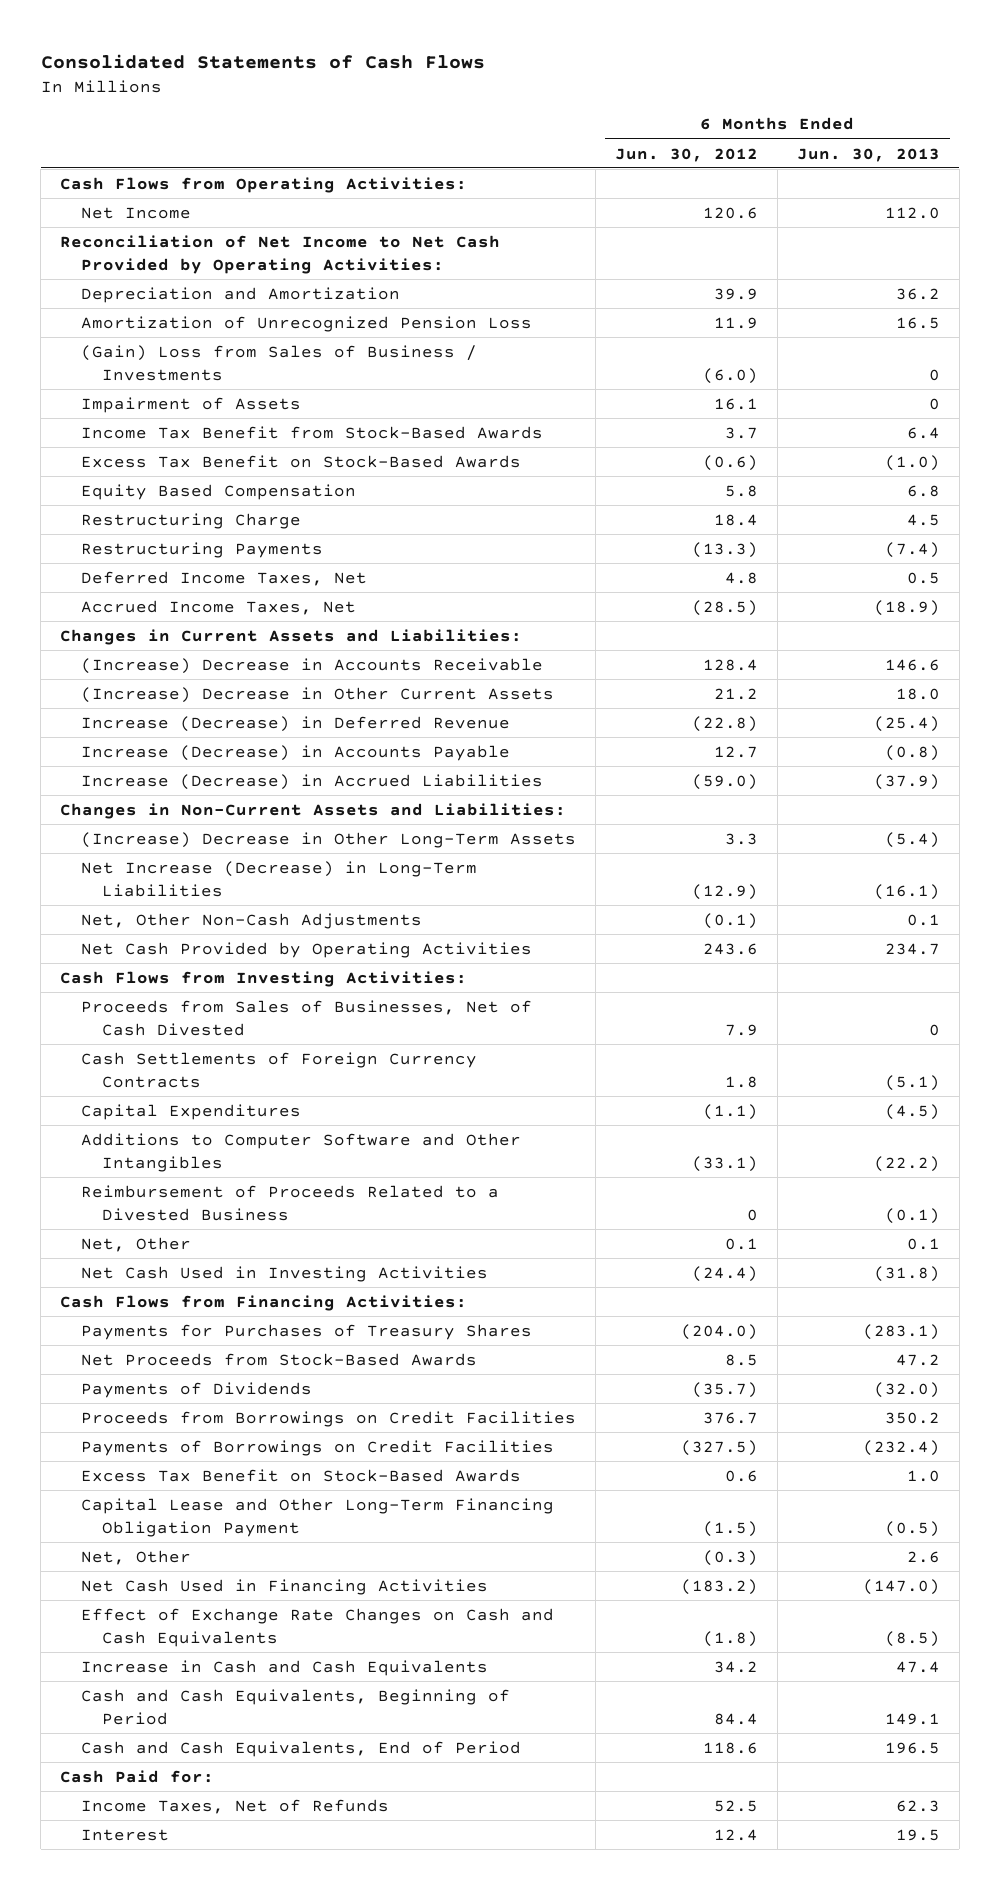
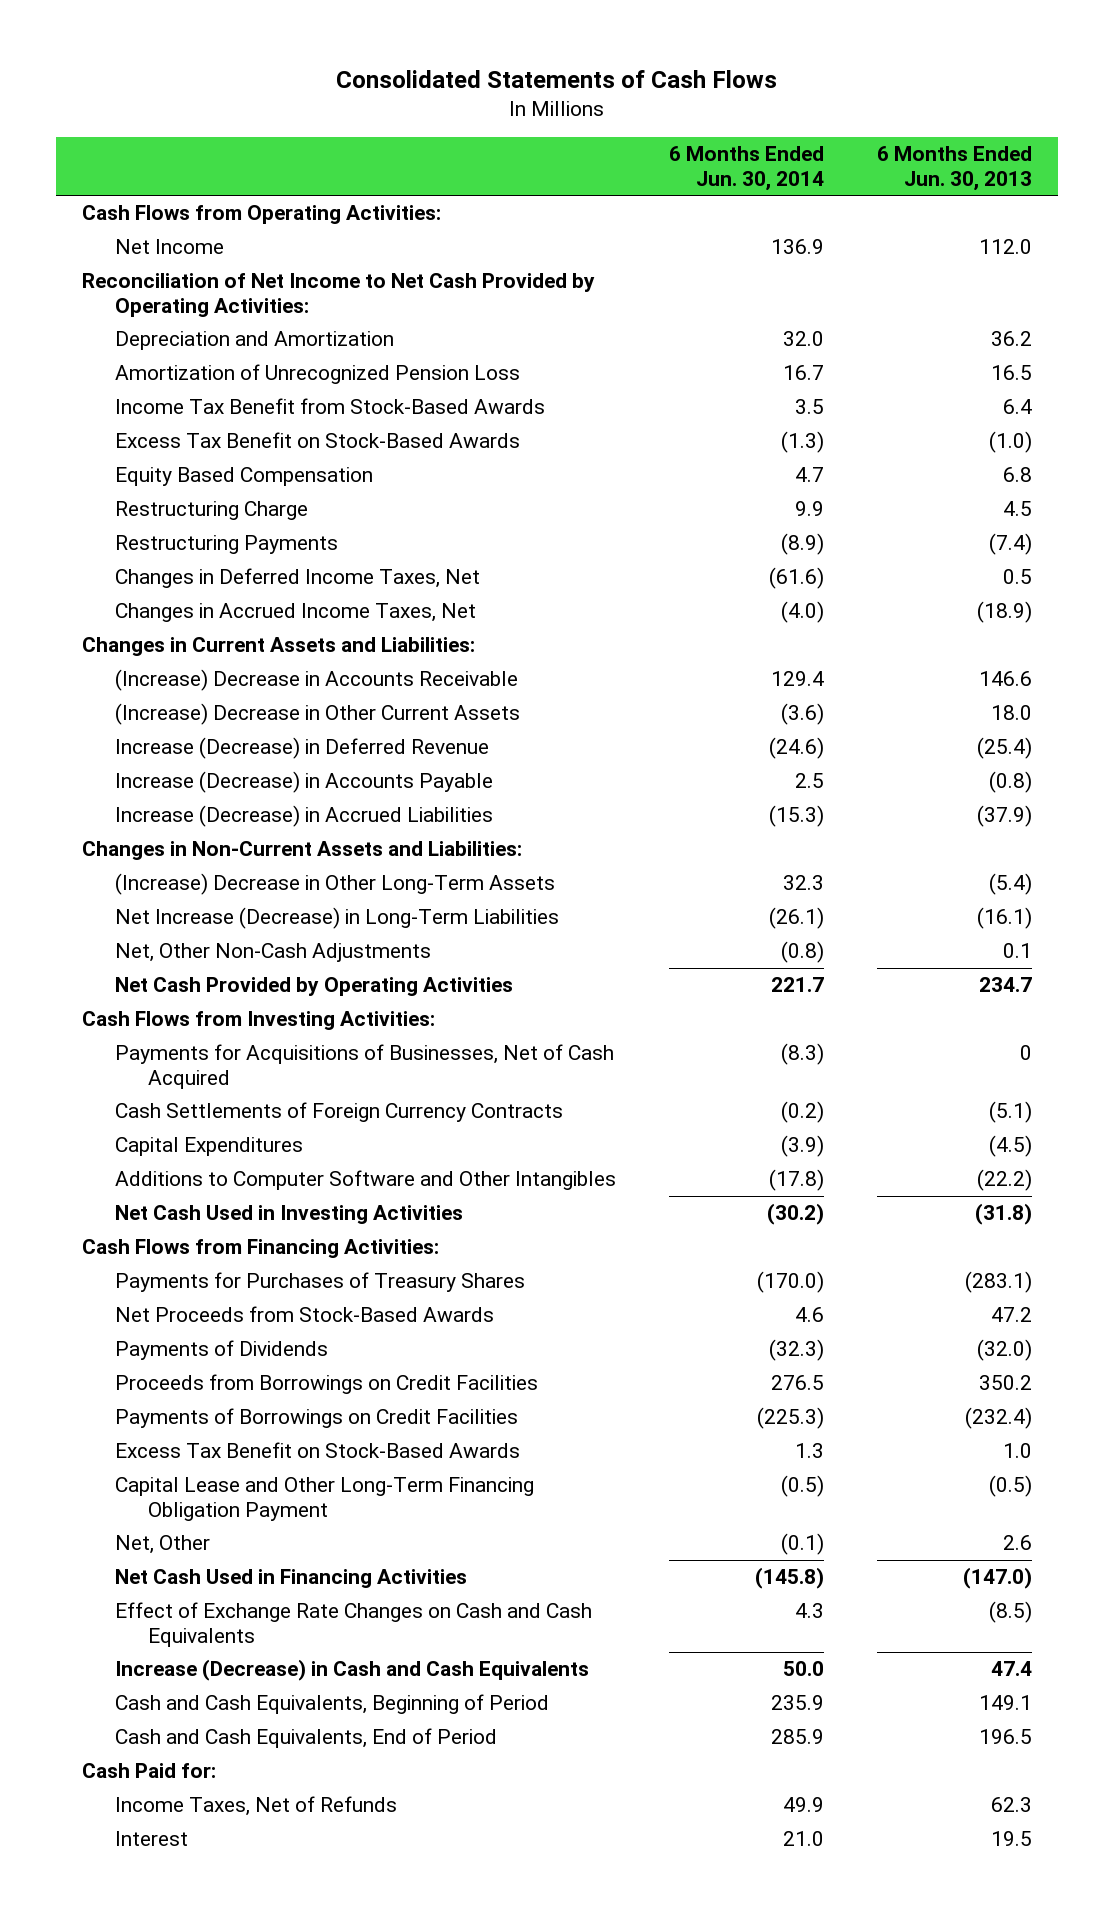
[614,147,758,162] Jun. 30, 2012 -> none
none -> [669,146,825,192] 6 Months Ended Jun. 30, 2014
[81,344,478,381] (Gain) Loss from Sales of Business / Investments -> none
[81,396,302,413] Impairment of Assets -> none
[81,570,368,586] Deferred Income Taxes, Net -> [115,568,481,589] Changes in Deferred Income Taxes, Net
[81,599,357,615] Accrued Income Taxes, Net -> [115,603,477,623] Changes in Accrued Income Taxes, Net
[81,999,533,1036] Proceeds from Sales of Businesses, Net of Cash Divested -> none
none -> [115,1044,615,1089] Payments for Acquisitions of Businesses, Net of Cash Acquired
[81,1184,500,1221] Reimbursement of Proceeds Related to a Divested Business -> none
[81,1236,192,1252] Net, Other -> none
[81,1659,489,1676] Increase in Cash and Cash Equivalents -> [115,1659,590,1682] Increase (Decrease) in Cash and Cash Equivalents

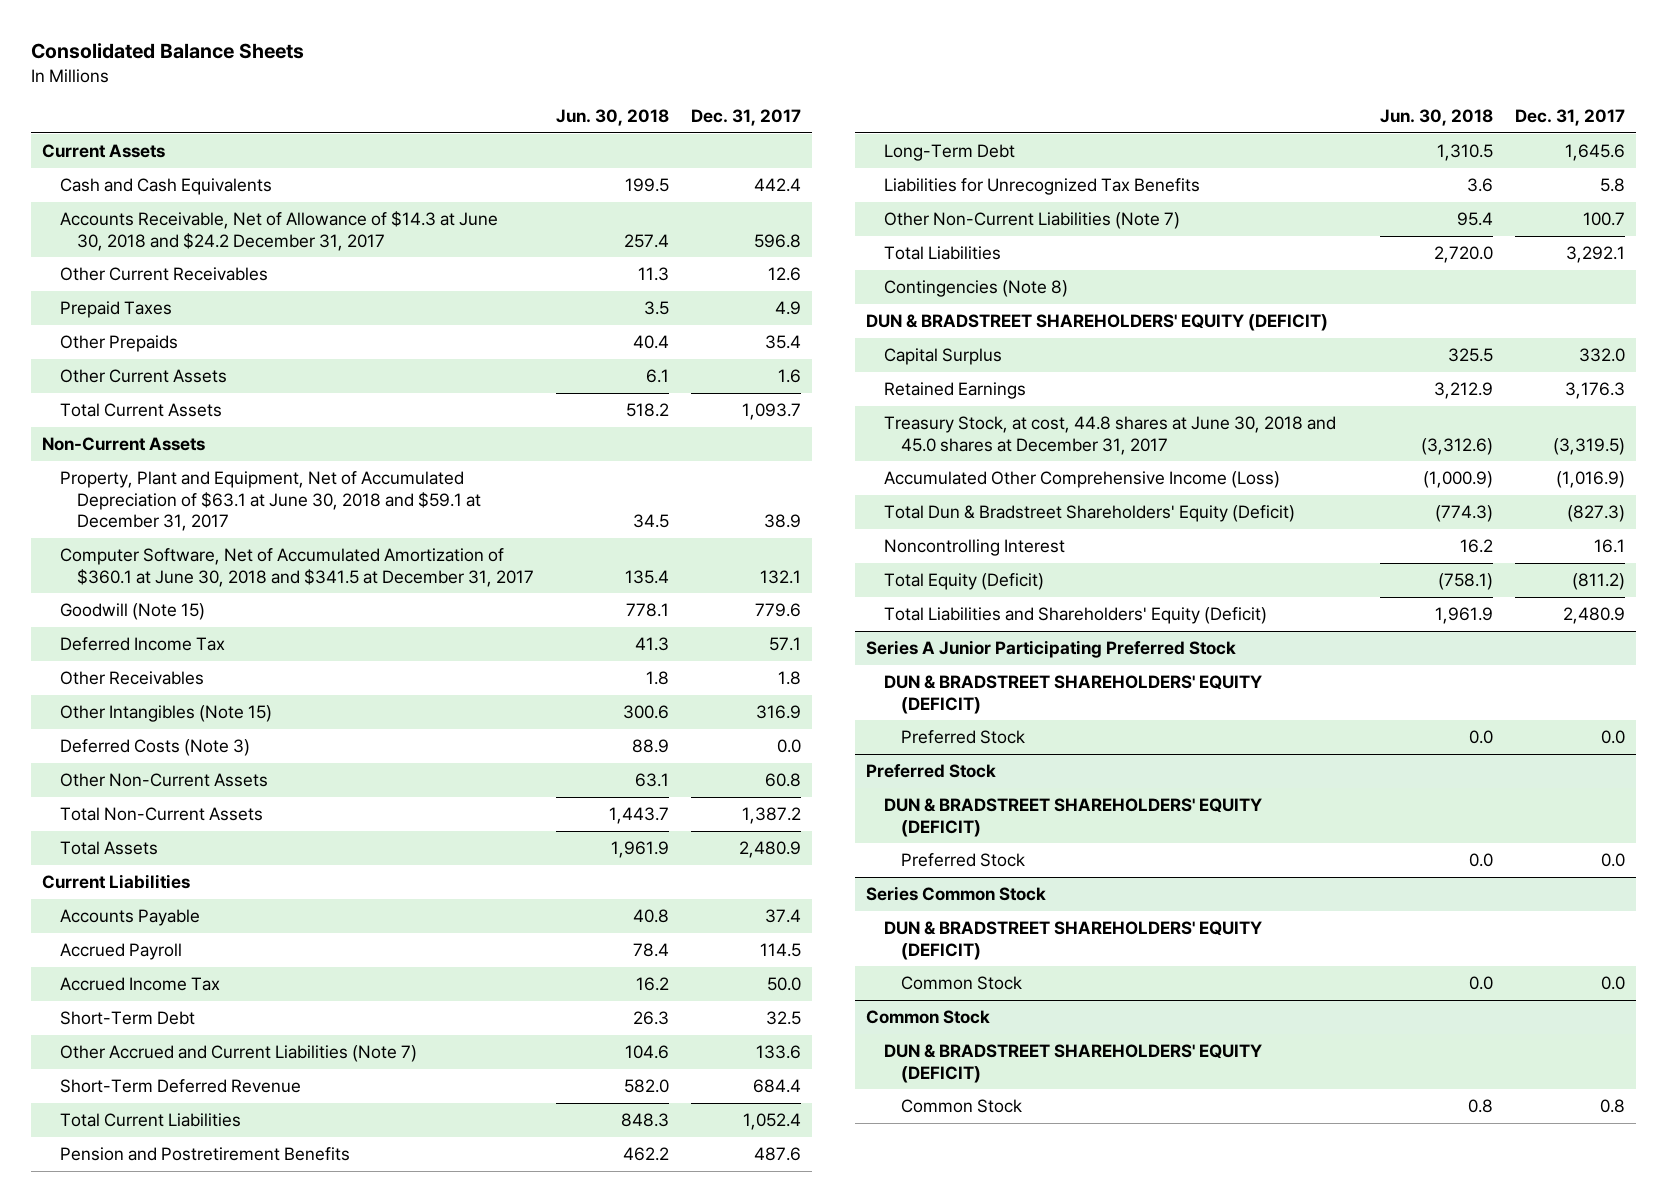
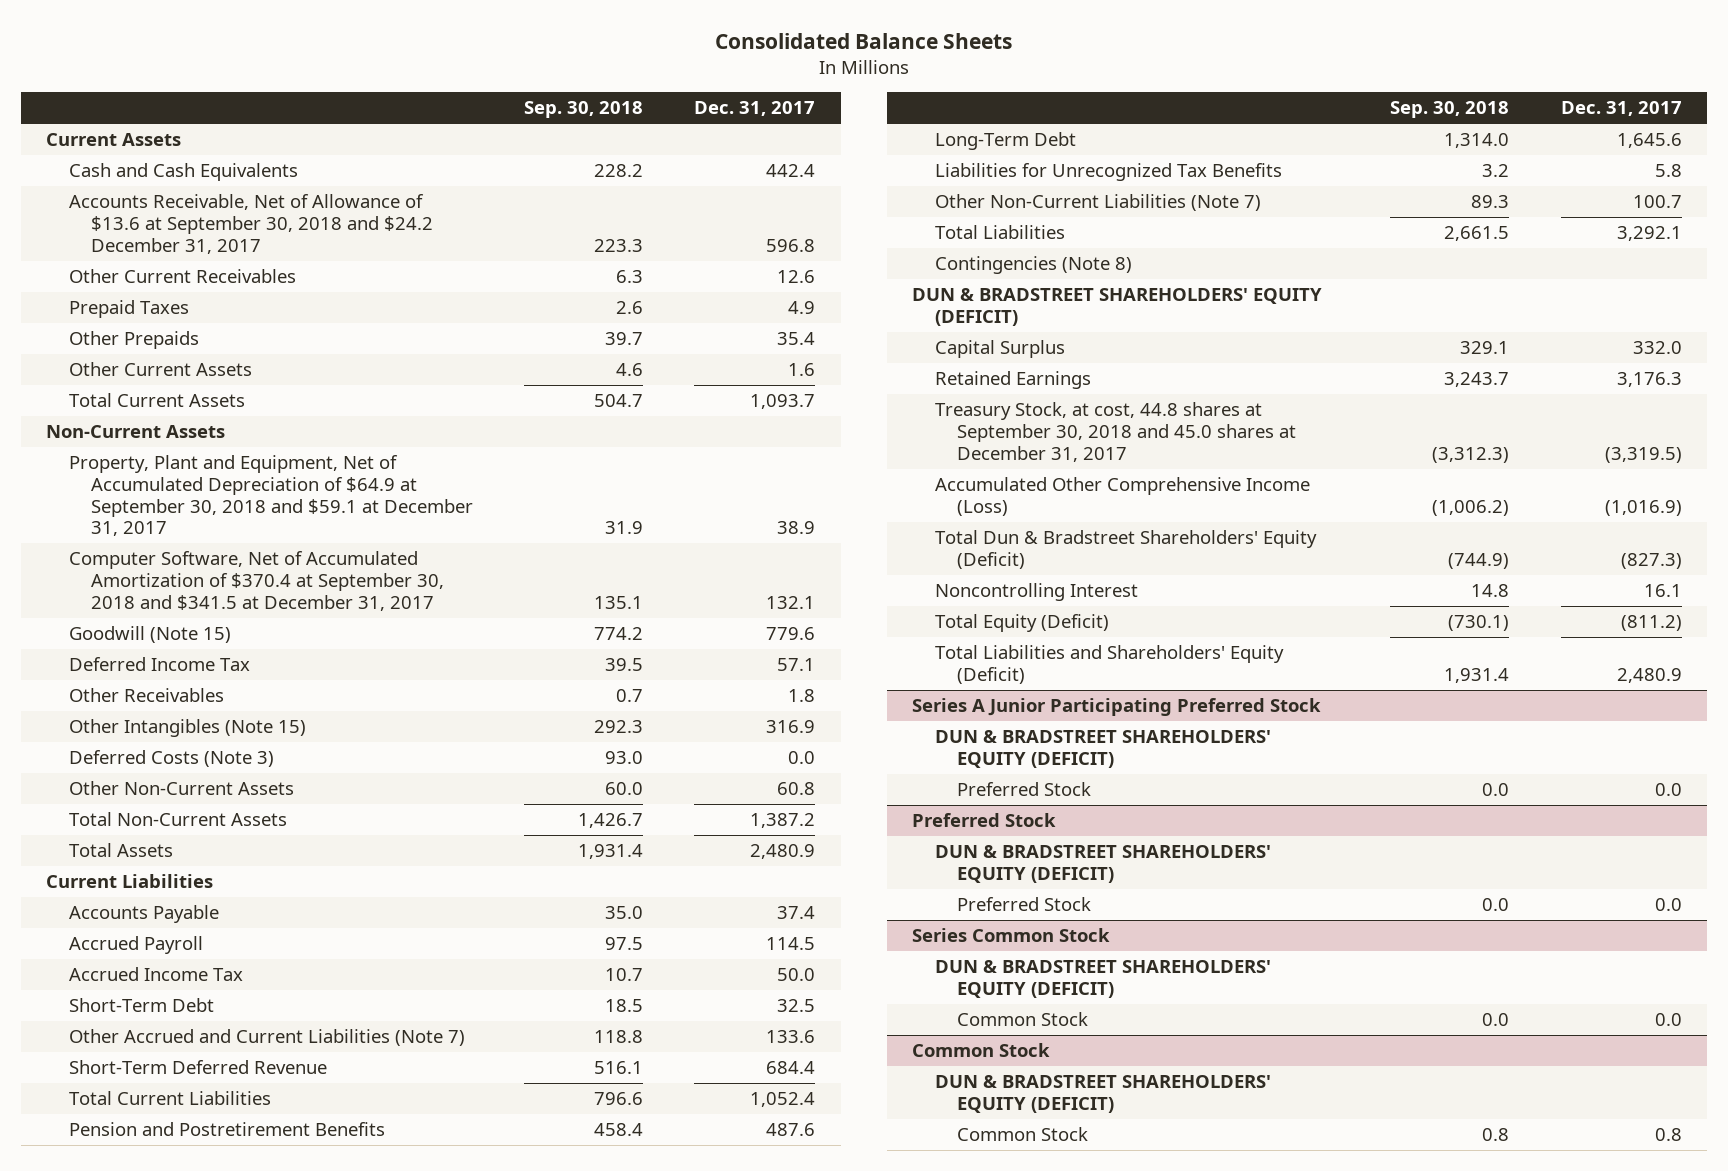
[556,108,670,126] Jun. 30, 2018 -> none
none -> [524,101,644,119] Sep. 30, 2018
[59,211,498,251] Accounts Receivable, Net of Allowance of $14.3 at June 30, 2018 and $24.2 December 31, 2017 -> [68,194,434,254] Accounts Receivable, Net of Allowance of $13.6 at September 30, 2018 and $24.2 December 31, 2017
[59,471,482,531] Property, Plant and Equipment, Net of Accumulated Depreciation of $63.1 at June 30, 2018 and $59.1 at December 31, 2017 -> [68,455,474,537] Property, Plant and Equipment, Net of Accumulated Depreciation of $64.9 at September 30, 2018 and $59.1 at December 31, 2017
[59,548,535,587] Computer Software, Net of Accumulated Amortization of $360.1 at June 30, 2018 and $341.5 at December 31, 2017 -> [68,551,445,611] Computer Software, Net of Accumulated Amortization of $370.4 at September 30, 2018 and $341.5 at December 31, 2017
[883,416,1336,455] Treasury Stock, at cost, 44.8 shares at June 30, 2018 and 45.0 shares at December 31, 2017 -> [934,402,1297,462] Treasury Stock, at cost, 44.8 shares at September 30, 2018 and 45.0 shares at December 31, 2017

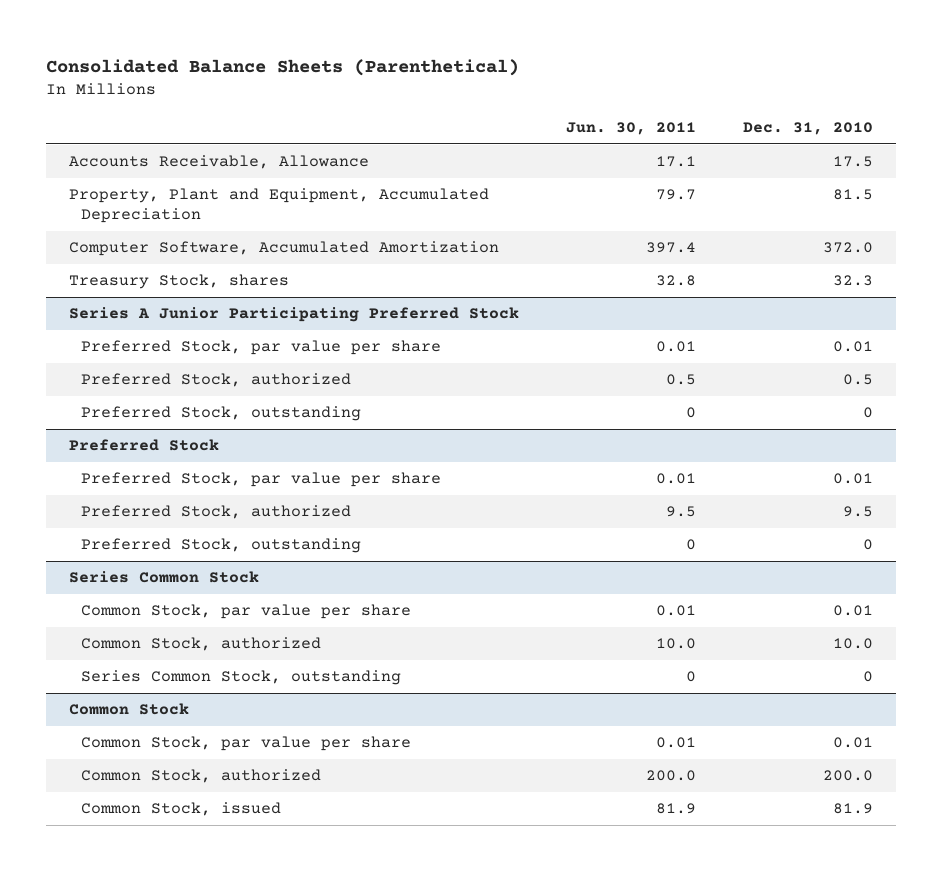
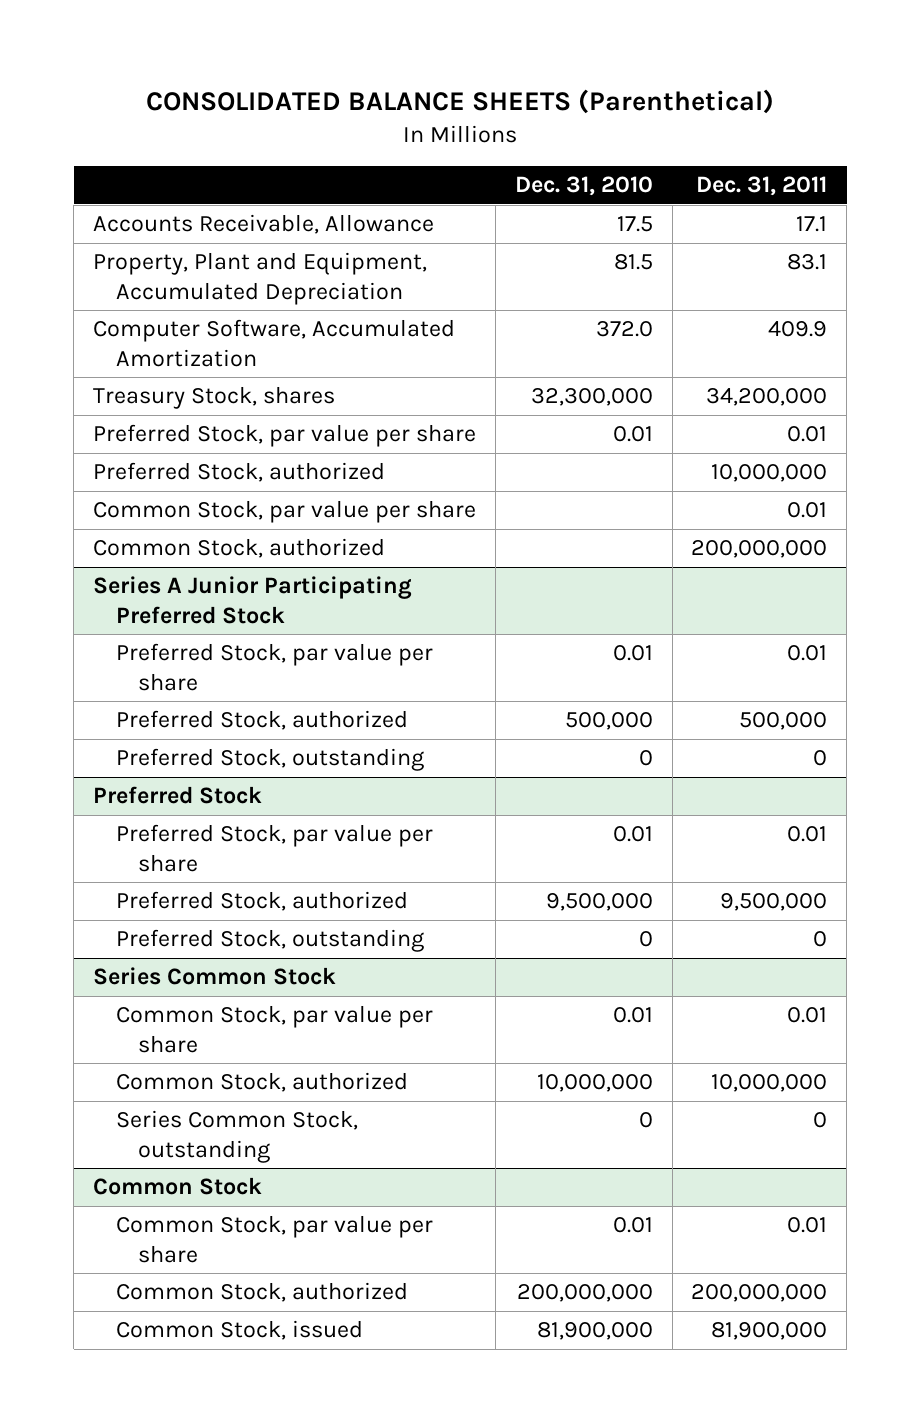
[45,58,519,76] Consolidated Balance Sheets (Parenthetical) -> [146,89,775,115] CONSOLIDATED BALANCE SHEETS (Parenthetical)
[566,121,697,135] Jun. 30, 2011 -> none
none -> [696,176,828,197] Dec. 31, 2011
[832,275,873,287] 32.3 -> [530,388,653,407] 32,300,000
none -> [93,424,477,448] Preferred Stock, par value per share
none -> [93,462,386,483] Preferred Stock, authorized
none -> [93,500,477,524] Common Stock, par value per share
none -> [93,538,386,559] Common Stock, authorized
[842,374,873,386] 0.5 -> [564,712,653,731] 500,000
[842,506,873,518] 9.5 -> [545,893,653,912] 9,500,000
[832,638,873,650] 10.0 -> [536,1074,653,1093] 10,000,000
[822,770,873,782] 200.0 -> [516,1284,653,1303] 200,000,000
[832,803,873,815] 81.9 -> [536,1322,653,1341] 81,900,000

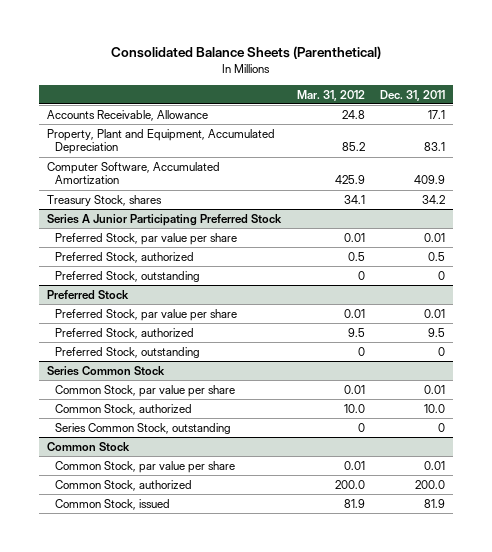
[146,89,775,115] CONSOLIDATED BALANCE SHEETS (Parenthetical) -> [111,46,382,60] Consolidated Balance Sheets (Parenthetical)
[514,176,653,197] Dec. 31, 2010 -> none
none -> [296,89,365,101] Mar. 31, 2012
[93,424,477,448] Preferred Stock, par value per share -> none
[93,462,386,483] Preferred Stock, authorized -> none
[93,500,477,524] Common Stock, par value per share -> none
[93,538,386,559] Common Stock, authorized -> none
[706,388,828,407] 34,200,000 -> [422,194,446,204] 34.2
[739,712,828,731] 500,000 -> [428,251,446,261] 0.5
[720,893,828,912] 9,500,000 -> [428,327,446,337] 9.5
[711,1074,828,1093] 10,000,000 -> [424,403,446,413] 10.0
[691,1284,828,1303] 200,000,000 -> [415,479,446,489] 200.0
[711,1322,828,1341] 81,900,000 -> [424,498,446,508] 81.9

